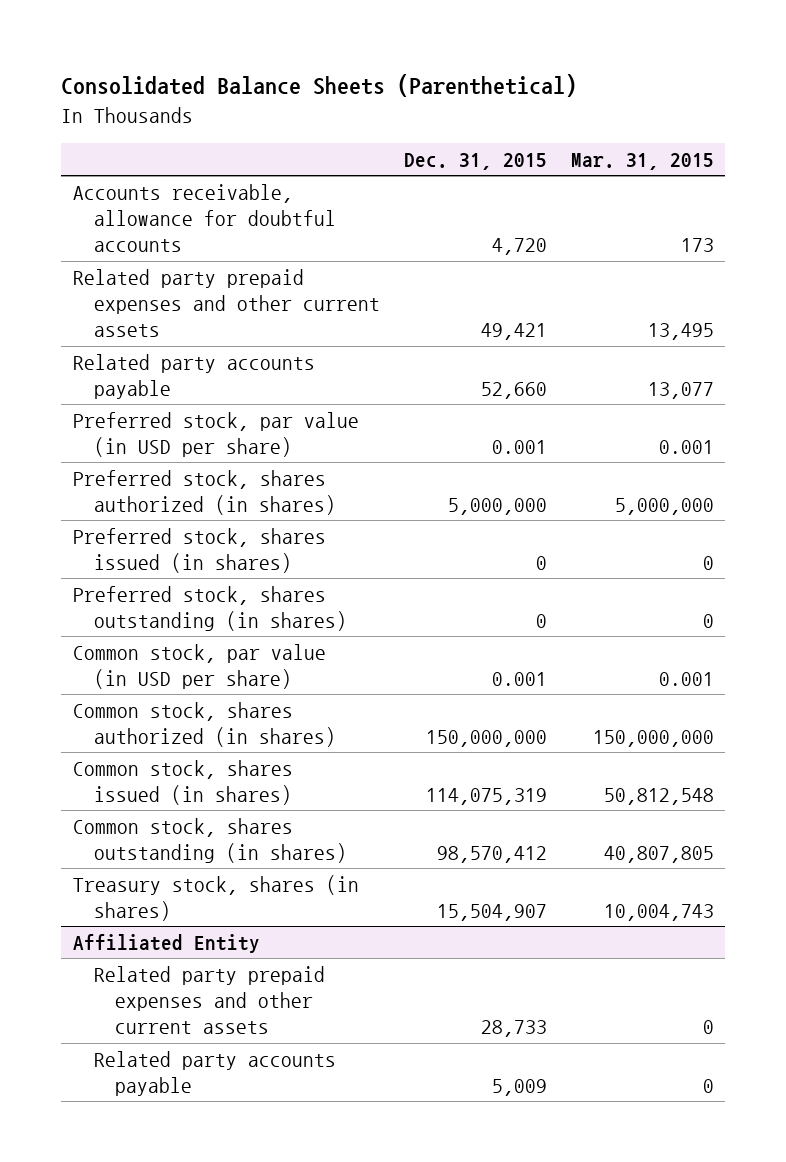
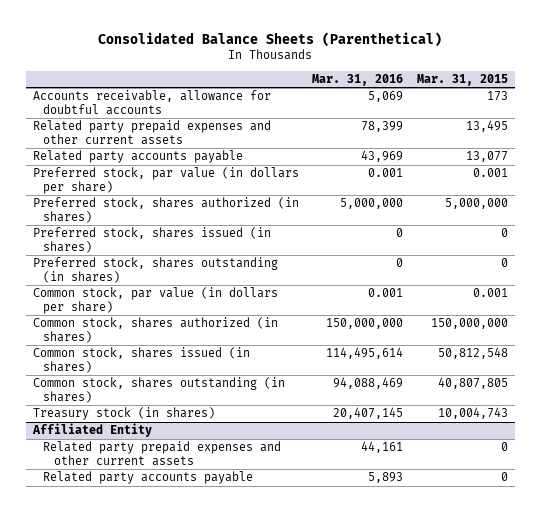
[403,152,547,170] Dec. 31, 2015 -> none
none -> [312,73,404,86] Mar. 31, 2016
[72,411,359,458] Preferred stock, par value (in USD per share) -> [32,167,299,194] Preferred stock, par value (in dollars per share)
[72,643,326,690] Common stock, par value (in USD per share) -> [32,287,278,314] Common stock, par value (in dollars per share)
[72,874,359,922] Treasury stock, shares (in shares) -> [32,407,215,421] Treasury stock (in shares)

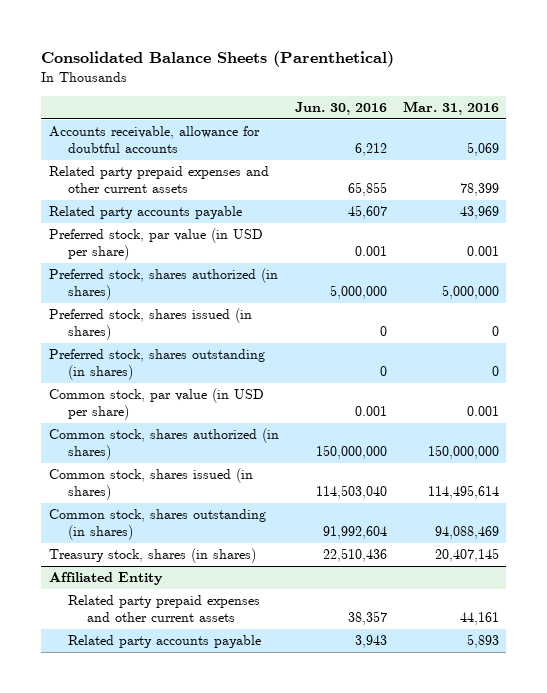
[416,73,508,86] Mar. 31, 2015 -> none
none -> [294,101,387,115] Jun. 30, 2016
[32,167,299,194] Preferred stock, par value (in dollars per share) -> [48,228,263,261] Preferred stock, par value (in USD per share)
[32,287,278,314] Common stock, par value (in dollars per share) -> [48,388,264,421] Common stock, par value (in USD per share)
[32,407,215,421] Treasury stock (in shares) -> [48,548,256,564] Treasury stock, shares (in shares)

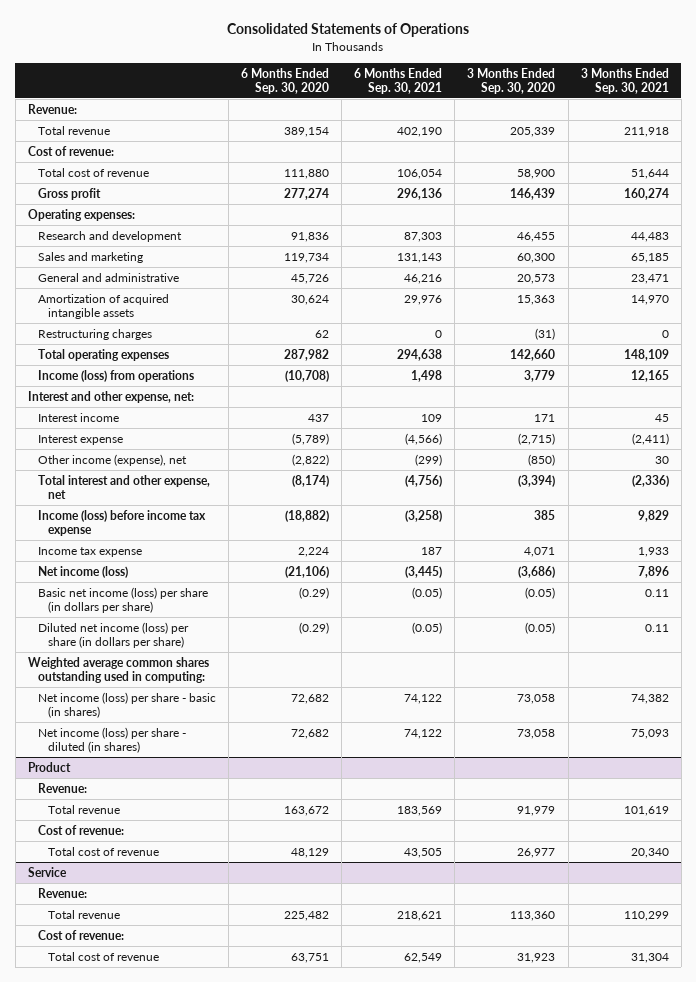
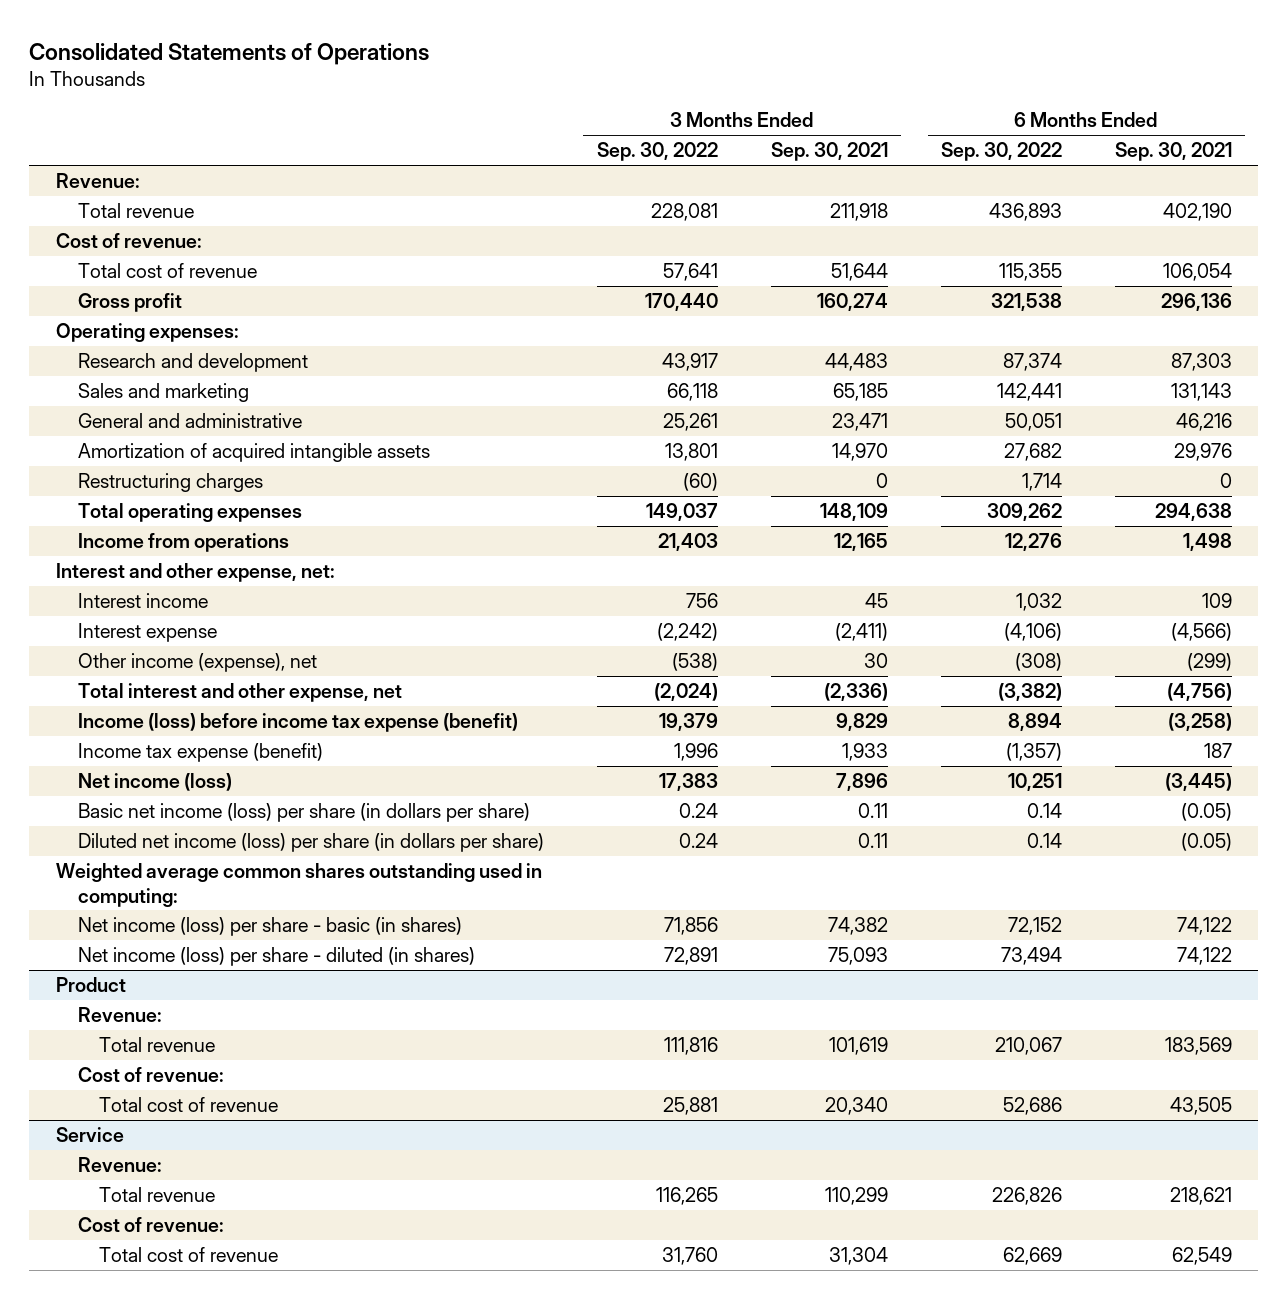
[241,67,330,95] 6 Months Ended Sep. 30, 2020 -> none
[467,67,556,95] 3 Months Ended Sep. 30, 2020 -> none
none -> [596,142,718,162] Sep. 30, 2022
none -> [940,142,1062,162] Sep. 30, 2022
[38,369,195,382] Income (loss) from operations -> [77,533,289,553] Income from operations
[38,509,207,537] Income (loss) before income tax expense -> [77,713,518,733] Income (loss) before income tax expense (benefit)
[38,546,143,557] Income tax expense -> [77,743,323,763] Income tax expense (benefit)

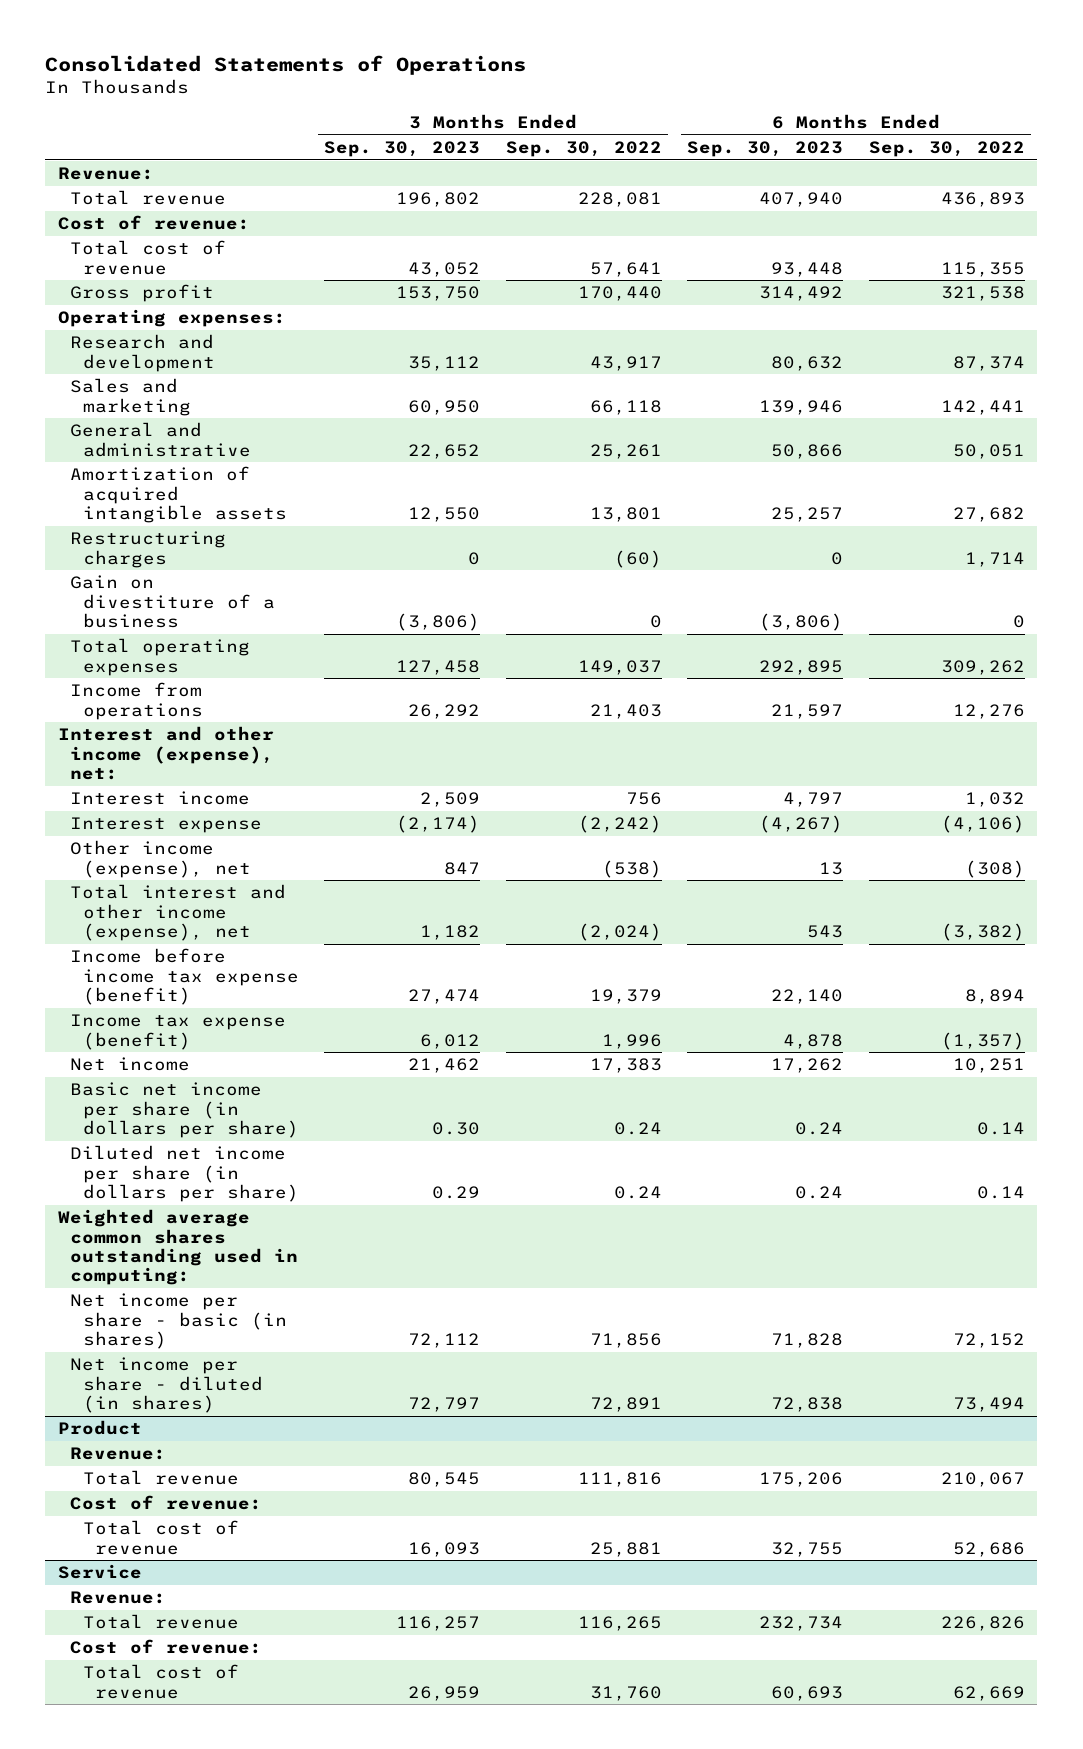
[770,142,888,162] Sep. 30, 2021 -> none
[1114,142,1232,162] Sep. 30, 2021 -> none
none -> [324,141,481,158] Sep. 30, 2023
none -> [687,141,844,158] Sep. 30, 2023
none -> [70,575,275,628] Gain on divestiture of a business
[55,563,335,583] Interest and other expense, net: -> [57,726,275,780] Interest and other income (expense), net:
[77,683,402,703] Total interest and other expense, net -> [70,884,287,941] Total interest and other income (expense), net
[77,713,518,733] Income (loss) before income tax expense (benefit) -> [70,948,299,1005] Income before income tax expense (benefit)
[77,773,232,792] Net income (loss) -> [70,1057,191,1072] Net income
[77,803,530,823] Basic net income (loss) per share (in dollars per share) -> [70,1082,299,1138] Basic net income per share (in dollars per share)
[77,833,544,853] Diluted net income (loss) per share (in dollars per share) -> [70,1145,299,1202] Diluted net income per share (in dollars per share)
[77,917,462,937] Net income (loss) per share - basic (in shares) -> [70,1293,287,1349] Net income per share - basic (in shares)
[77,947,475,967] Net income (loss) per share - diluted (in shares) -> [70,1357,263,1413] Net income per share - diluted (in shares)

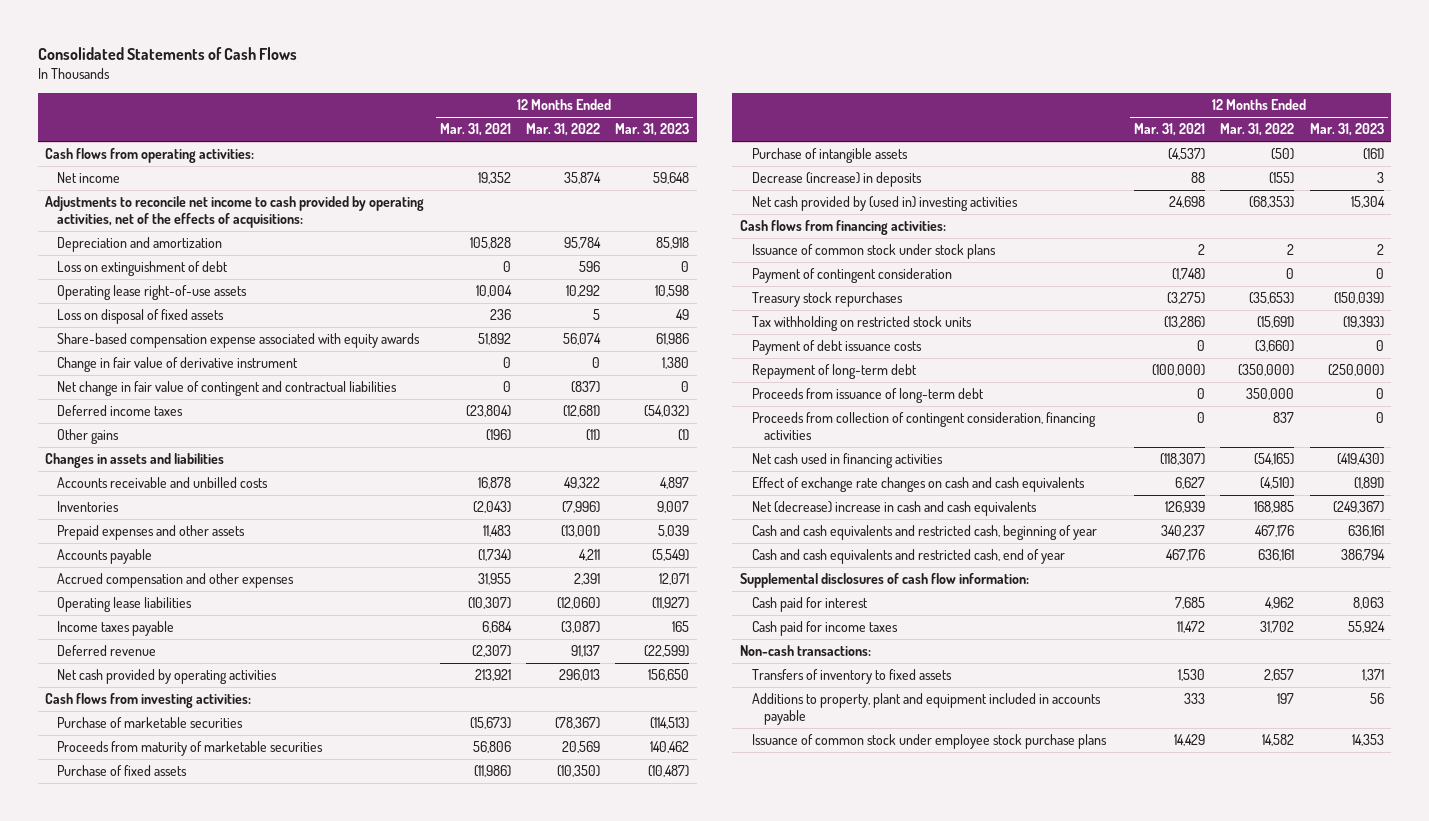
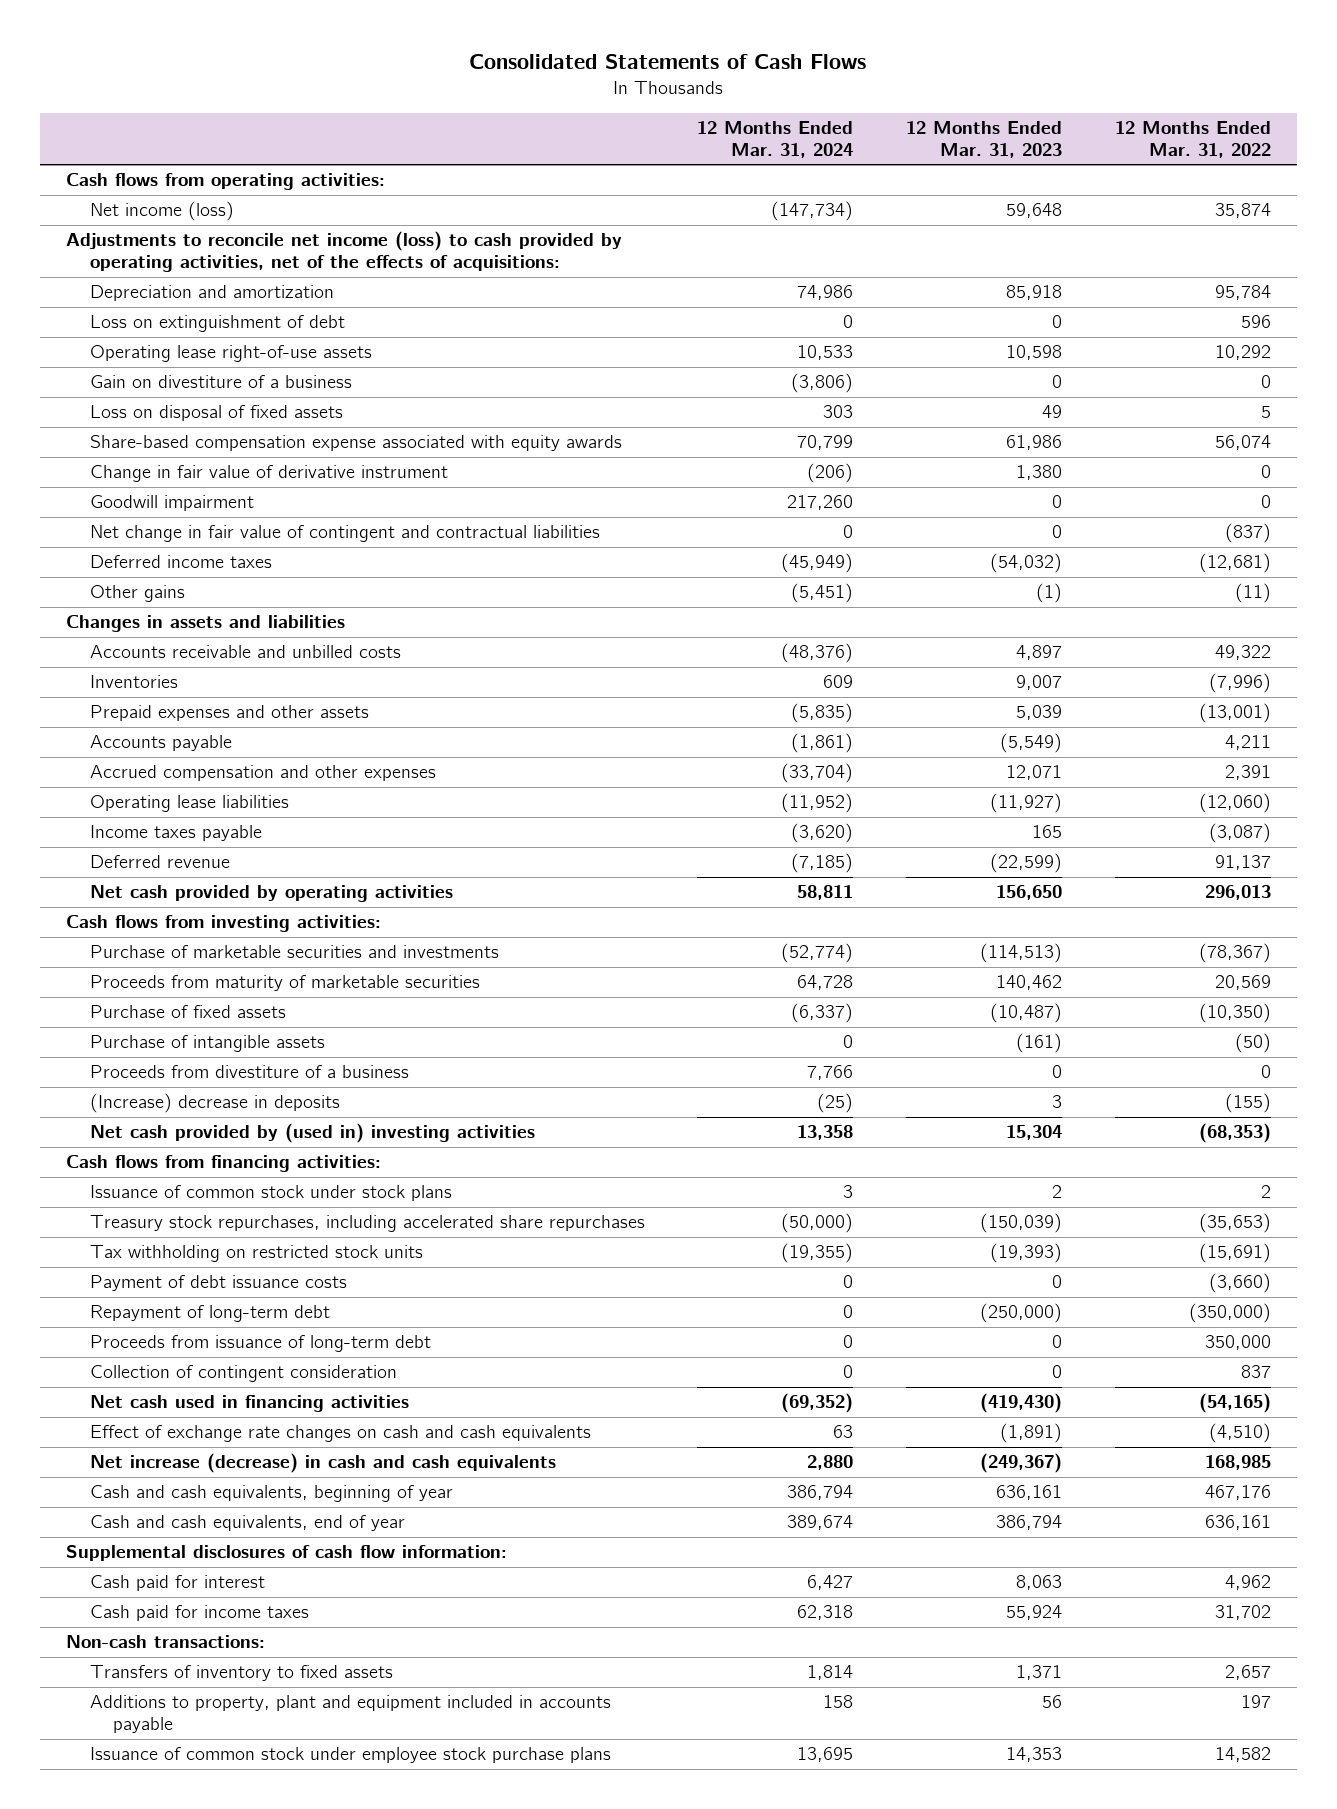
[439,123,511,137] Mar. 31, 2021 -> none
none -> [697,121,854,158] 12 Months Ended Mar. 31, 2024
[57,172,121,184] Net income -> [89,201,234,222] Net income (loss)
[45,196,425,228] Adjustments to reconcile net income to cash provided by operating activities, net of the effects of acquisitions: -> [65,231,622,273] Adjustments to reconcile net income (loss) to cash provided by operating activities, net of the effects of acquisitions:
none -> [89,375,352,389] Gain on divestiture of a business
none -> [89,495,254,512] Goodwill impairment
[57,717,244,729] Purchase of marketable securities -> [89,945,499,959] Purchase of marketable securities and investments
none -> [89,1065,409,1079] Proceeds from divestiture of a business
[751,172,922,188] Decrease (increase) in deposits -> [89,1093,340,1114] (Increase) decrease in deposits
[751,268,952,284] Payment of contingent consideration -> none
[751,292,903,308] Treasury stock repurchases -> [89,1215,645,1233] Treasury stock repurchases, including accelerated share repurchases
[751,412,1096,440] Proceeds from collection of contingent consideration, financing activities -> [89,1365,397,1383] Collection of contingent consideration
[751,501,1037,517] Net (decrease) increase in cash and cash equivalents -> [89,1453,556,1474] Net increase (decrease) in cash and cash equivalents
[751,525,1097,541] Cash and cash equivalents and restricted cash, beginning of year -> [89,1485,453,1503] Cash and cash equivalents, beginning of year
[751,549,1065,565] Cash and cash equivalents and restricted cash, end of year -> [89,1515,405,1532] Cash and cash equivalents, end of year

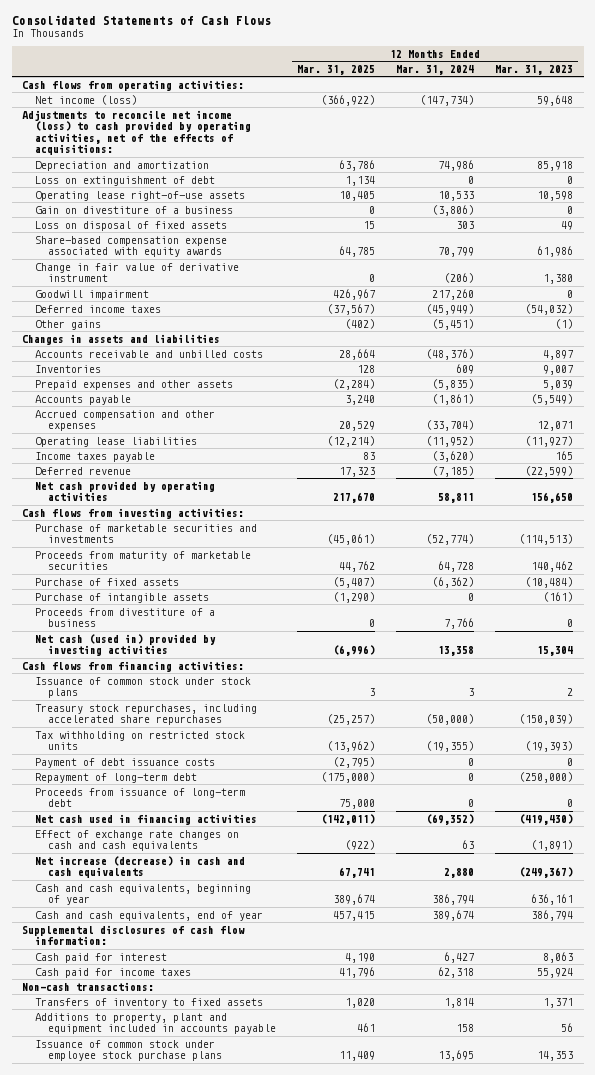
[1114,121,1271,158] 12 Months Ended Mar. 31, 2022 -> none
none -> [296,64,375,75] Mar. 31, 2025
[89,525,600,543] Net change in fair value of contingent and contractual liabilities -> none
[791,1003,854,1024] (6,337) -> [432,576,475,588] (6,362)
[990,1003,1063,1024] (10,487) -> [525,576,574,588] (10,484)
[89,1093,340,1114] (Increase) decrease in deposits -> none
[89,1123,535,1144] Net cash provided by (used in) investing activities -> [35,633,217,657] Net cash (used in) provided by investing activities
[89,1365,397,1383] Collection of contingent consideration -> none

